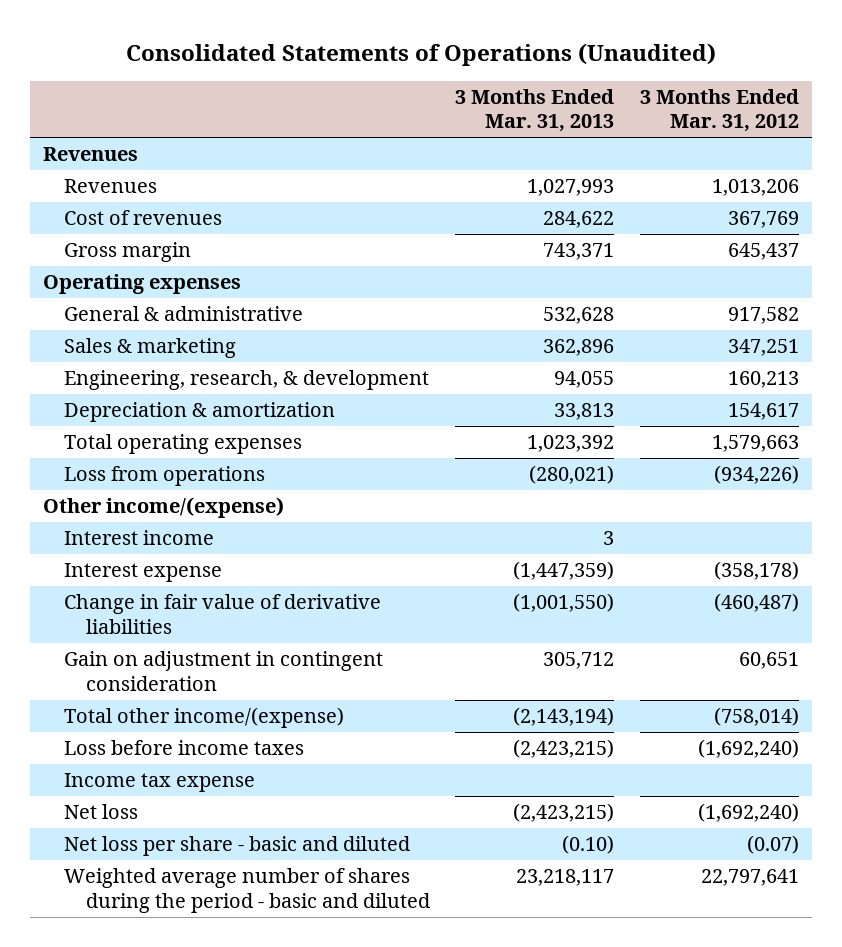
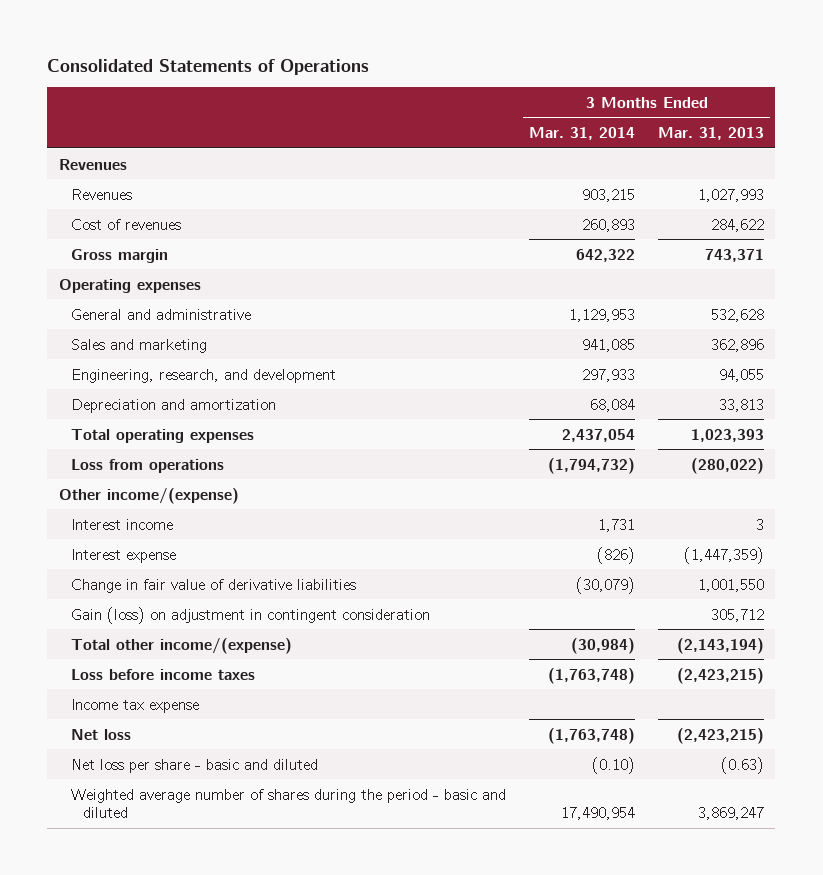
[125,42,716,66] Consolidated Statements of Operations (Unaudited) -> [47,58,370,75] Consolidated Statements of Operations
[639,88,799,133] 3 Months Ended Mar. 31, 2012 -> none
none -> [529,127,636,141] Mar. 31, 2014
[64,306,304,322] General & administrative -> [71,308,252,320] General and administrative
[64,338,237,359] Sales & marketing -> [71,338,208,353] Sales and marketing
[64,370,430,391] Engineering, research, & development -> [71,368,337,383] Engineering, research, and development
[64,402,336,423] Depreciation & amortization -> [71,398,277,413] Depreciation and amortization
[527,435,615,453] 1,023,392 -> [691,428,765,442] 1,023,393
[529,465,615,485] (280,021) -> [691,457,765,474] (280,022)
[513,593,615,613] (1,001,550) -> [698,578,765,592] 1,001,550
[64,651,384,691] Gain on adjustment in contingent consideration -> [71,606,431,624] Gain (loss) on adjustment in contingent consideration
[562,835,615,855] (0.10) -> [721,756,765,774] (0.63)
[516,869,615,887] 23,218,117 -> [698,807,765,821] 3,869,247

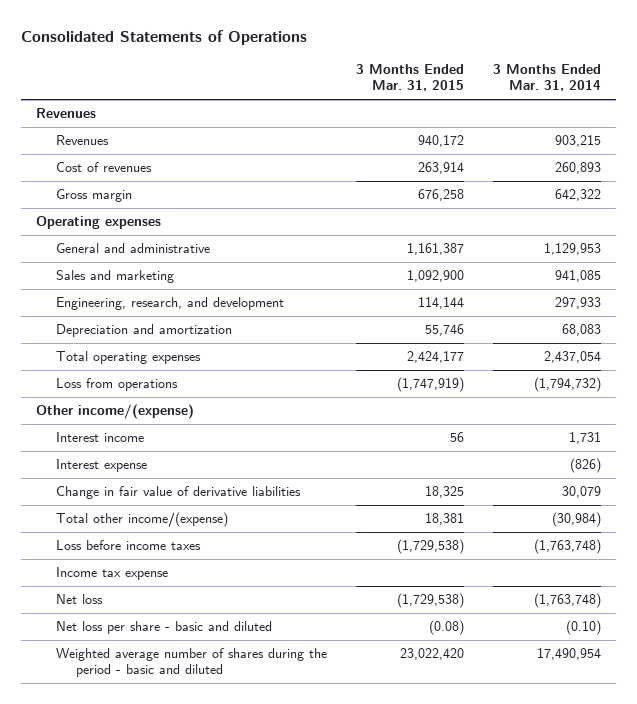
[658,127,765,141] Mar. 31, 2013 -> none
none -> [356,64,465,92] 3 Months Ended Mar. 31, 2015
[590,398,636,412] 68,084 -> [562,324,602,337] 68,083
[71,606,431,624] Gain (loss) on adjustment in contingent consideration -> none
[576,576,636,594] (30,079) -> [562,486,602,499] 30,079

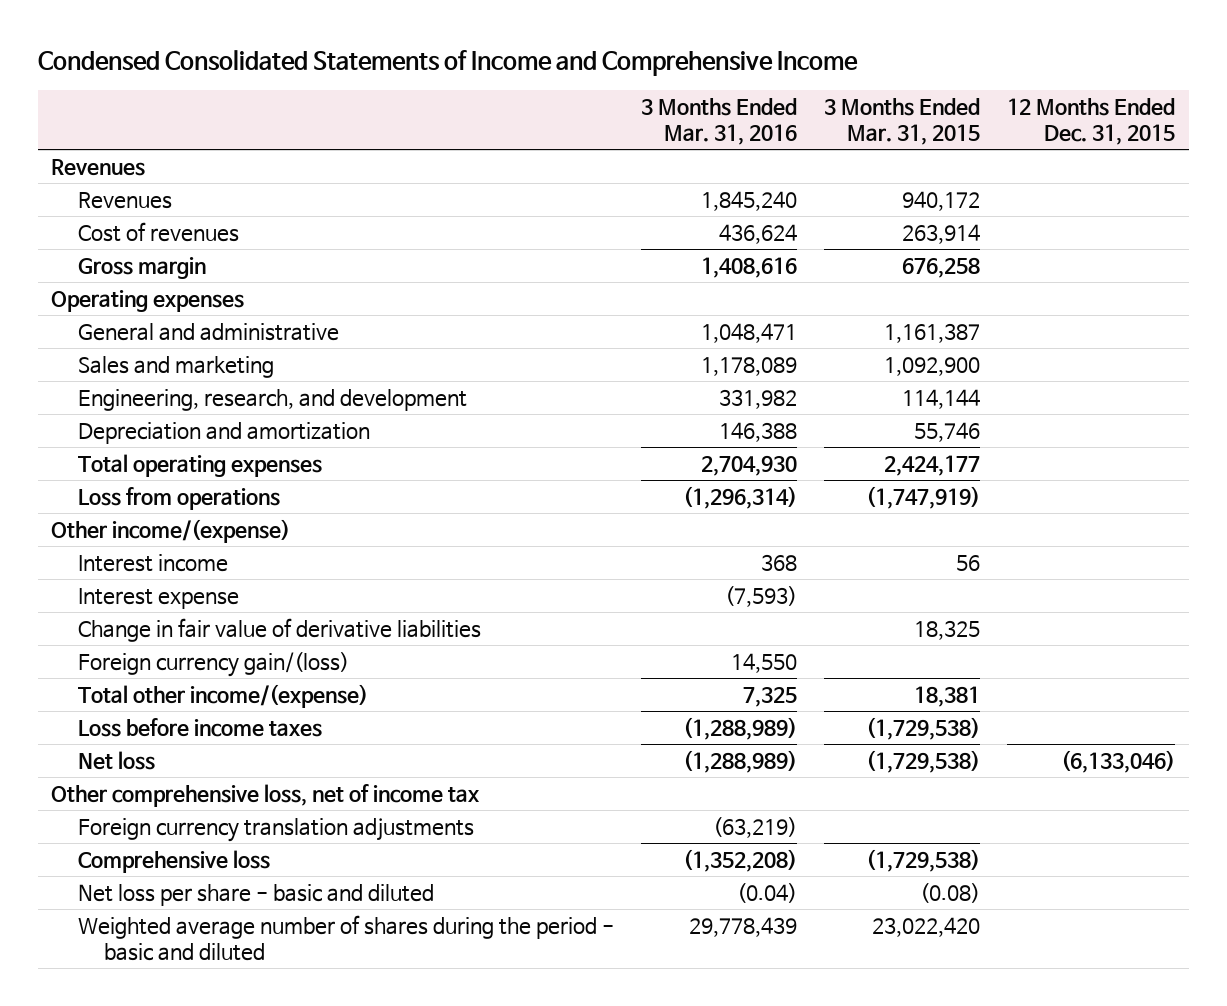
[21,30,308,46] Consolidated Statements of Operations -> [37,50,858,77] Condensed Consolidated Statements of Income and Comprehensive Income
[493,64,602,92] 3 Months Ended Mar. 31, 2014 -> none
none -> [640,97,797,145] 3 Months Ended Mar. 31, 2016
none -> [1007,97,1176,145] 12 Months Ended Dec. 31, 2015
none -> [77,651,349,677] Foreign currency gain/(loss)
[55,567,168,581] Income tax expense -> none
none -> [51,783,481,807] Other comprehensive loss, net of income tax
none -> [77,817,474,842] Foreign currency translation adjustments
none -> [77,849,270,873] Comprehensive loss

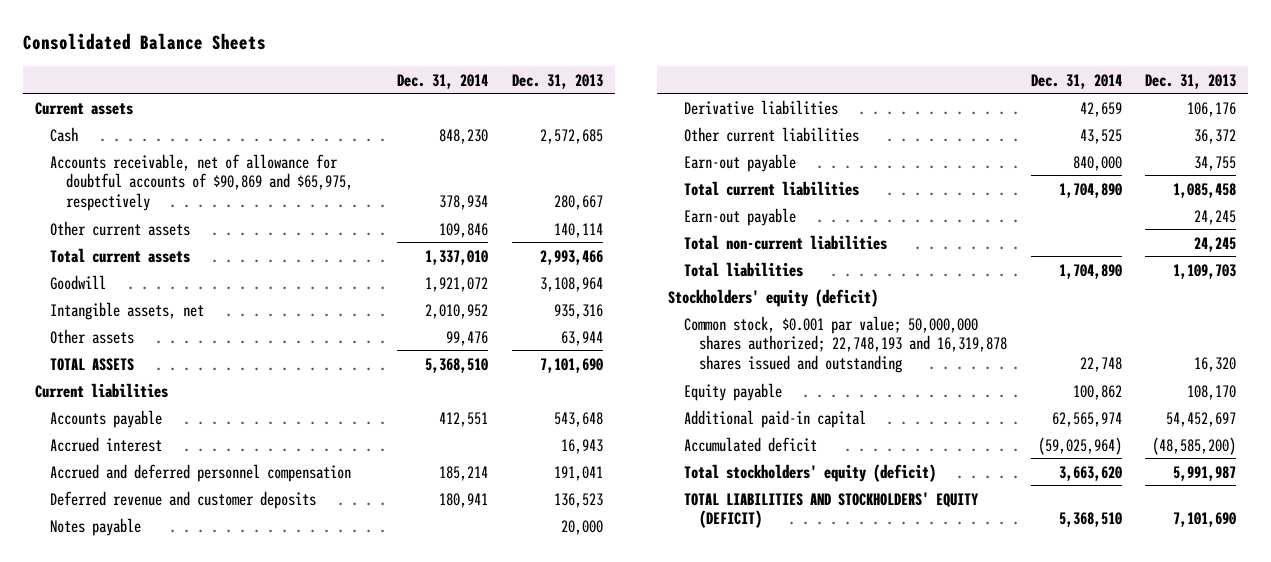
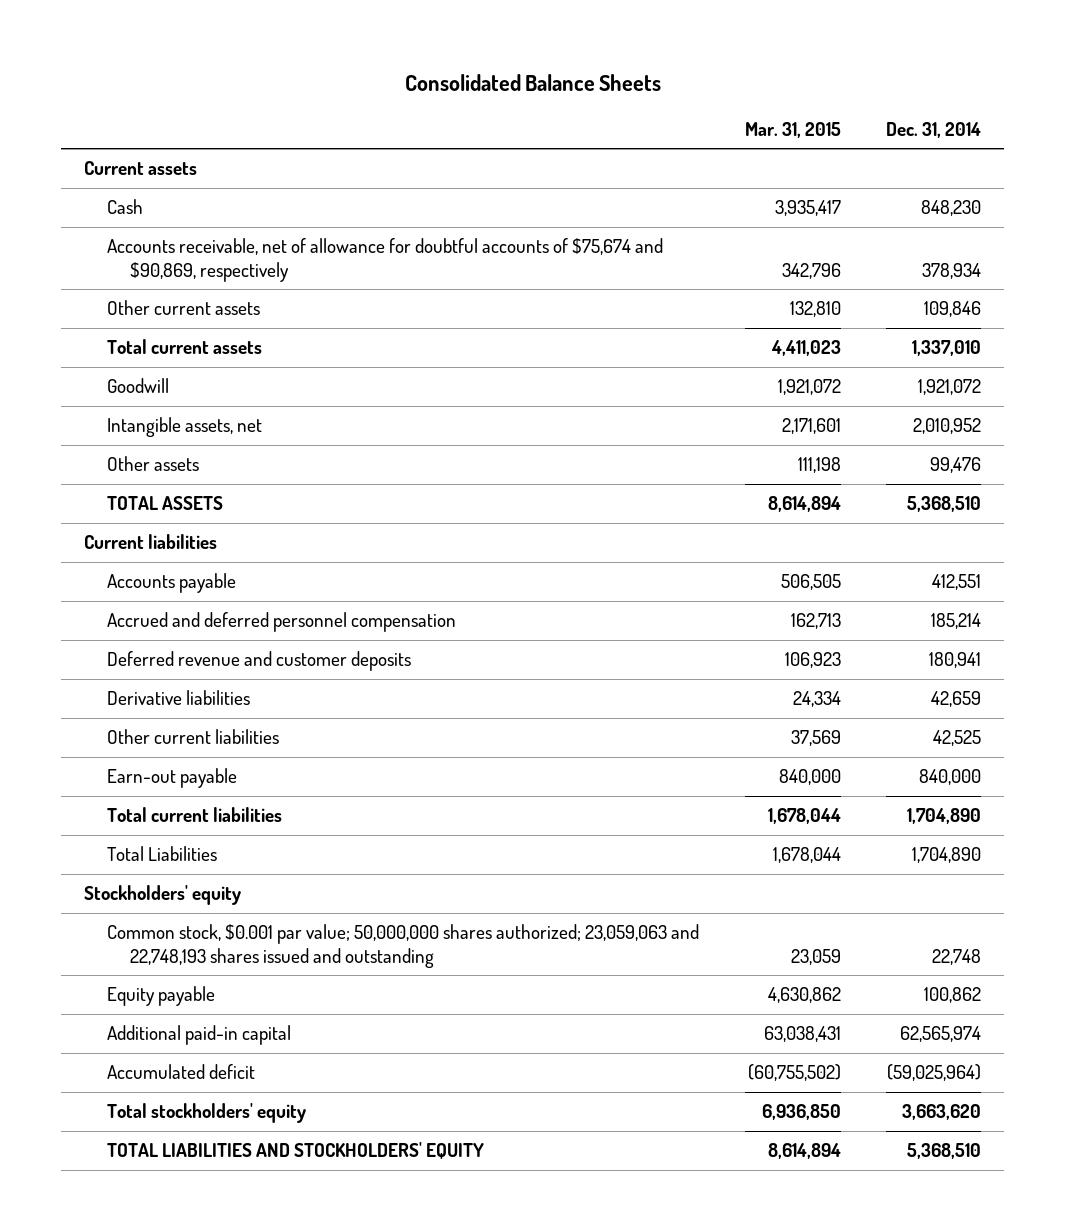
[512,73,604,89] Dec. 31, 2013 -> none
none -> [744,121,841,138] Mar. 31, 2015
[50,153,353,212] Accounts receivable, net of allowance for doubtful accounts of $90,869 and $65,975, respectively -> [106,238,663,282] Accounts receivable, net of allowance for doubtful accounts of $75,674 and $90,869, respectively
[50,436,163,452] Accrued interest -> none
[50,517,142,536] Notes payable -> none
[1079,128,1122,144] 43,525 -> [933,730,982,747] 42,525
[683,207,796,226] Earn-out payable -> none
[683,234,887,250] Total non-current liabilities -> none
[683,261,803,277] Total liabilities -> [106,846,217,862] Total Liabilities
[668,288,879,307] Stockholders' equity (deficit) -> [84,885,242,906] Stockholders' equity
[683,315,1007,374] Common stock, $0.001 par value; 50,000,000 shares authorized; 22,748,193 and 16,319,878 shares issued and outstanding -> [106,924,699,968] Common stock, $0.001 par value; 50,000,000 shares authorized; 23,059,063 and 22,748,193 shares issued and outstanding
[683,463,936,482] Total stockholders' equity (deficit) -> [106,1103,306,1124] Total stockholders' equity
[683,491,979,529] TOTAL LIABILITIES AND STOCKHOLDERS' EQUITY (DEFICIT) -> [106,1142,484,1160] TOTAL LIABILITIES AND STOCKHOLDERS' EQUITY

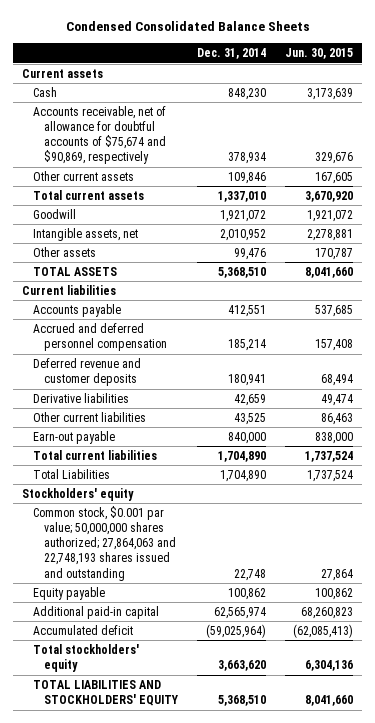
[404,73,661,91] Consolidated Balance Sheets -> [65,21,310,32] Condensed Consolidated Balance Sheets
[744,121,841,138] Mar. 31, 2015 -> none
none -> [284,48,353,60] Jun. 30, 2015
[933,730,982,747] 42,525 -> [233,412,266,425] 43,525
[106,924,699,968] Common stock, $0.001 par value; 50,000,000 shares authorized; 23,059,063 and 22,748,193 shares issued and outstanding -> [33,505,176,581] Common stock, $0.001 par value; 50,000,000 shares authorized; 27,864,063 and 22,748,193 shares issued and outstanding

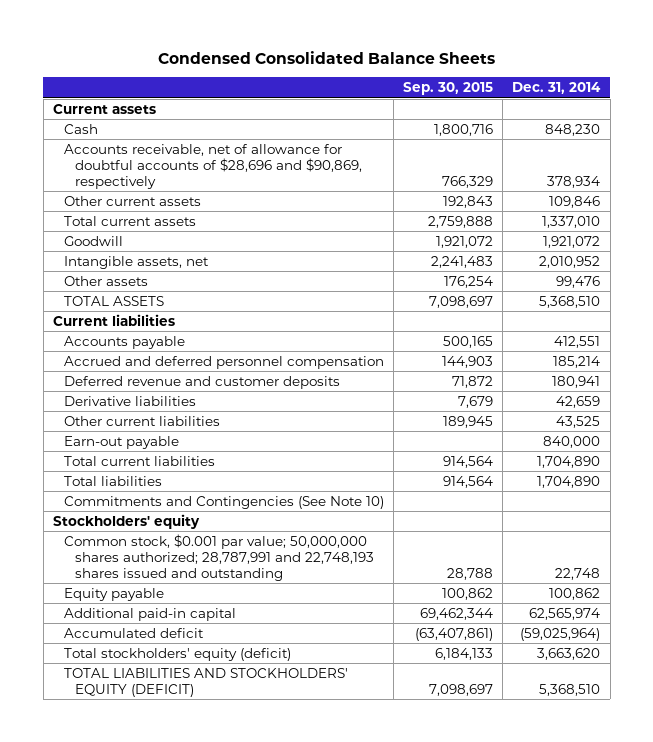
[284,48,353,60] Jun. 30, 2015 -> none
none -> [403,81,494,95] Sep. 30, 2015
[33,105,167,165] Accounts receivable, net of allowance for doubtful accounts of $75,674 and $90,869, respectively -> [64,143,363,189] Accounts receivable, net of allowance for doubtful accounts of $28,696 and $90,869, respectively
[33,468,111,479] Total Liabilities -> [64,475,163,486] Total liabilities
none -> [64,495,385,509] Commitments and Contingencies (See Note 10)
[33,505,176,581] Common stock, $0.001 par value; 50,000,000 shares authorized; 27,864,063 and 22,748,193 shares issued and outstanding -> [64,533,375,581] Common stock, $0.001 par value; 50,000,000 shares authorized; 28,787,991 and 22,748,193 shares issued and outstanding
[33,643,140,673] Total stockholders' equity -> [64,647,292,661] Total stockholders' equity (deficit)
[33,679,178,707] TOTAL LIABILITIES AND STOCKHOLDERS' EQUITY -> [64,667,349,697] TOTAL LIABILITIES AND STOCKHOLDERS' EQUITY (DEFICIT)

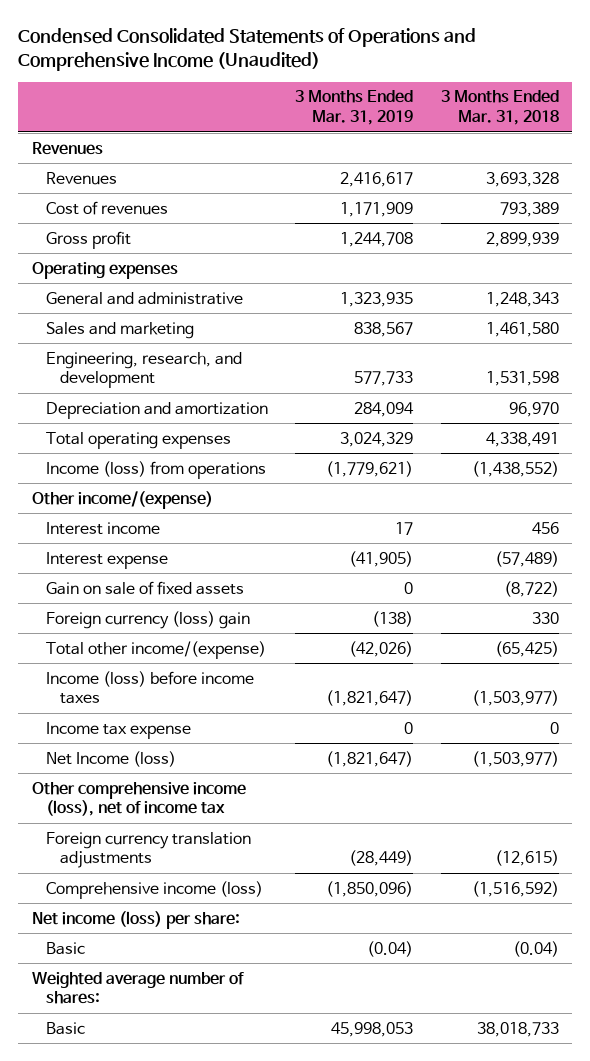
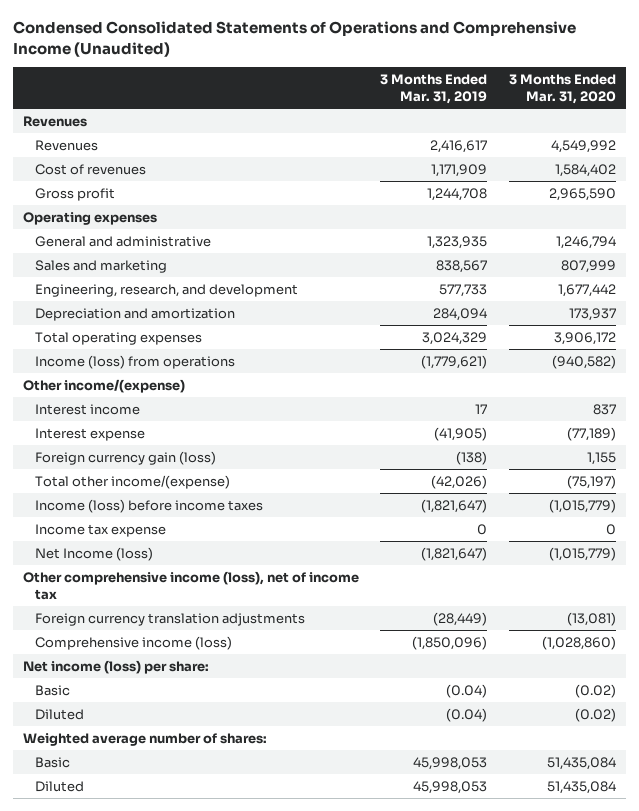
[440,90,559,126] 3 Months Ended Mar. 31, 2018 -> none
none -> [508,73,616,104] 3 Months Ended Mar. 31, 2020
[45,580,244,595] Gain on sale of fixed assets -> none
[45,610,250,629] Foreign currency (loss) gain -> [35,450,217,465] Foreign currency gain (loss)
none -> [35,708,85,720] Diluted
none -> [35,780,85,792] Diluted

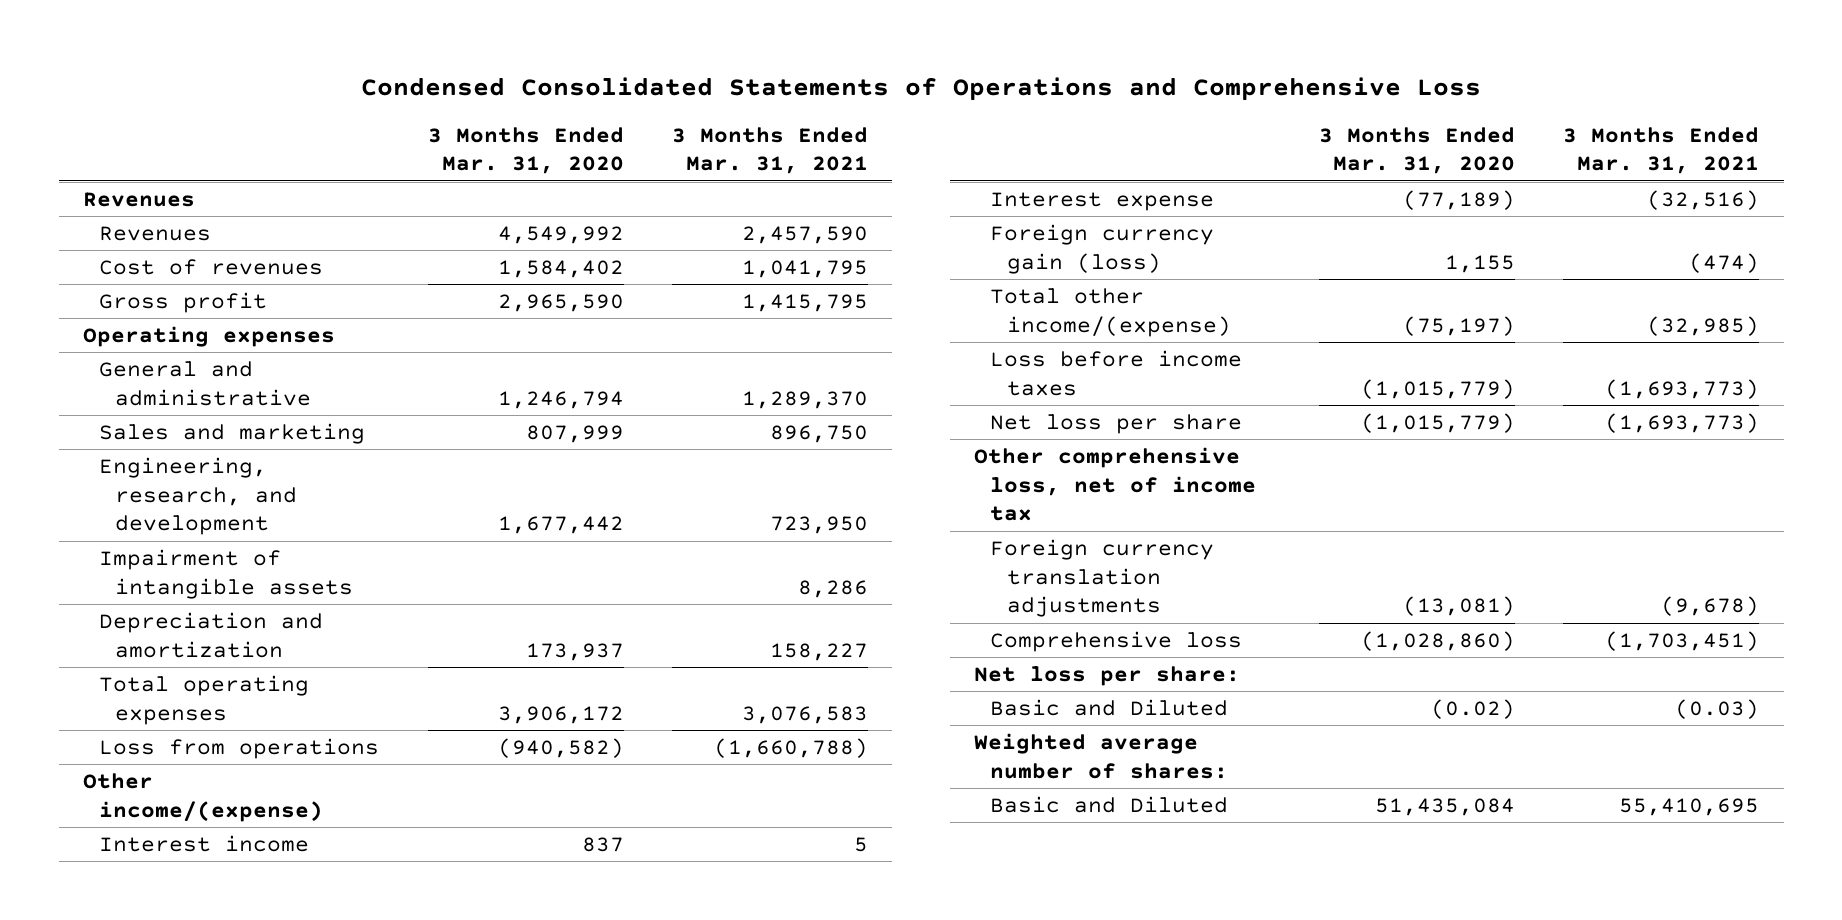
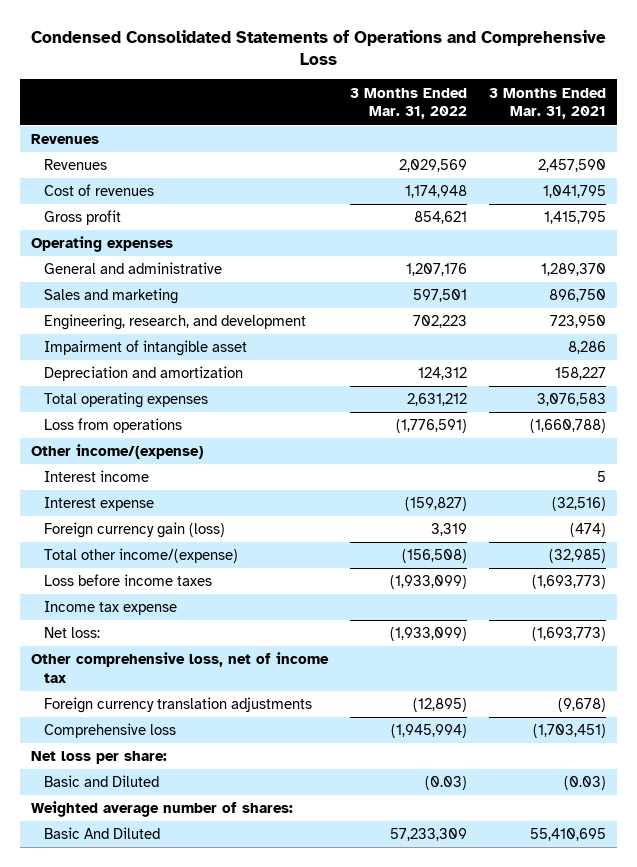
[427,126,624,175] 3 Months Ended Mar. 31, 2020 -> none
none -> [350,87,468,120] 3 Months Ended Mar. 31, 2022
[99,548,354,599] Impairment of intangible assets -> [43,340,247,357] Impairment of intangible asset
none -> [43,601,177,616] Income tax expense
[990,413,1243,434] Net loss per share -> [43,627,100,639] Net loss:
[990,795,1229,813] Basic and Diluted -> [43,827,160,840] Basic And Diluted

